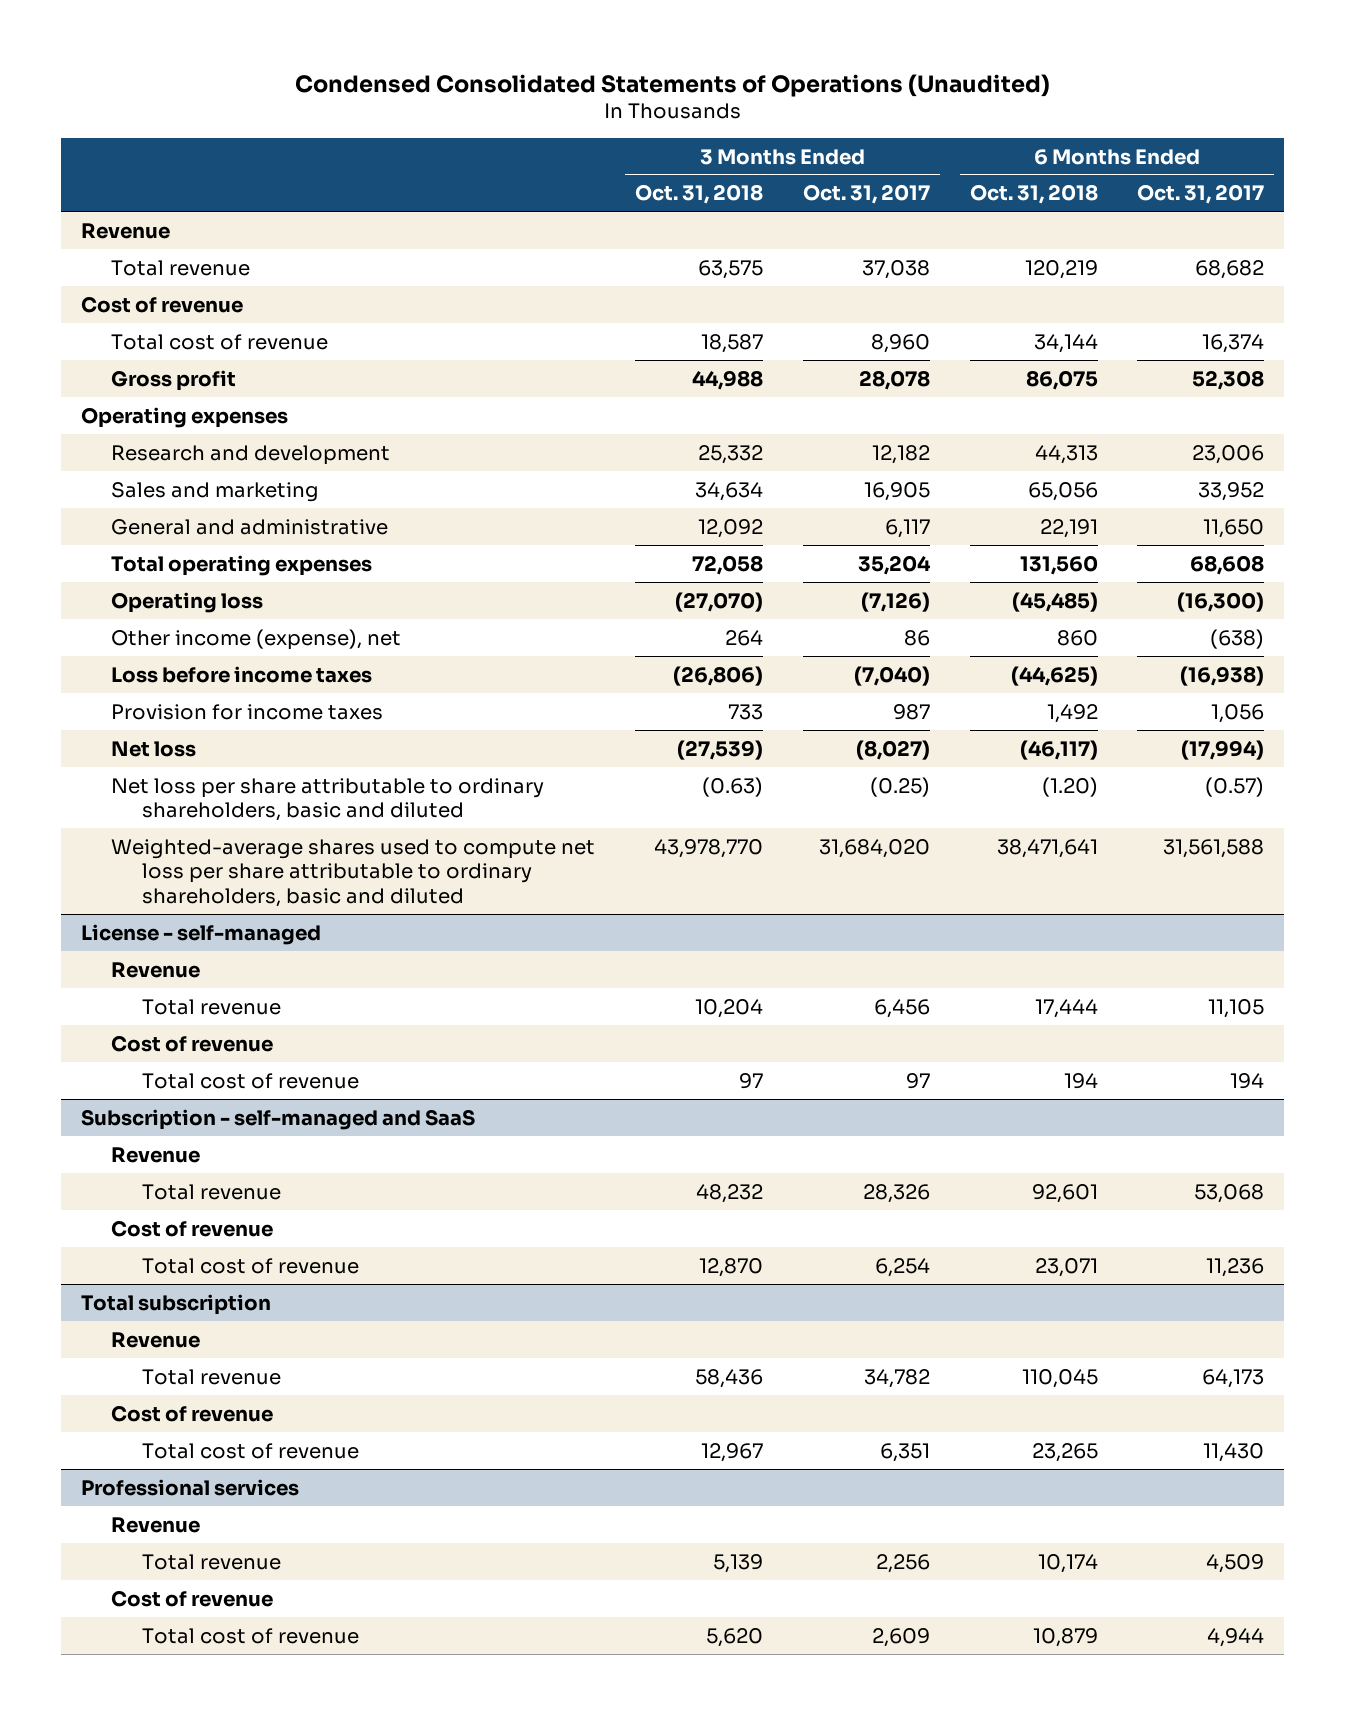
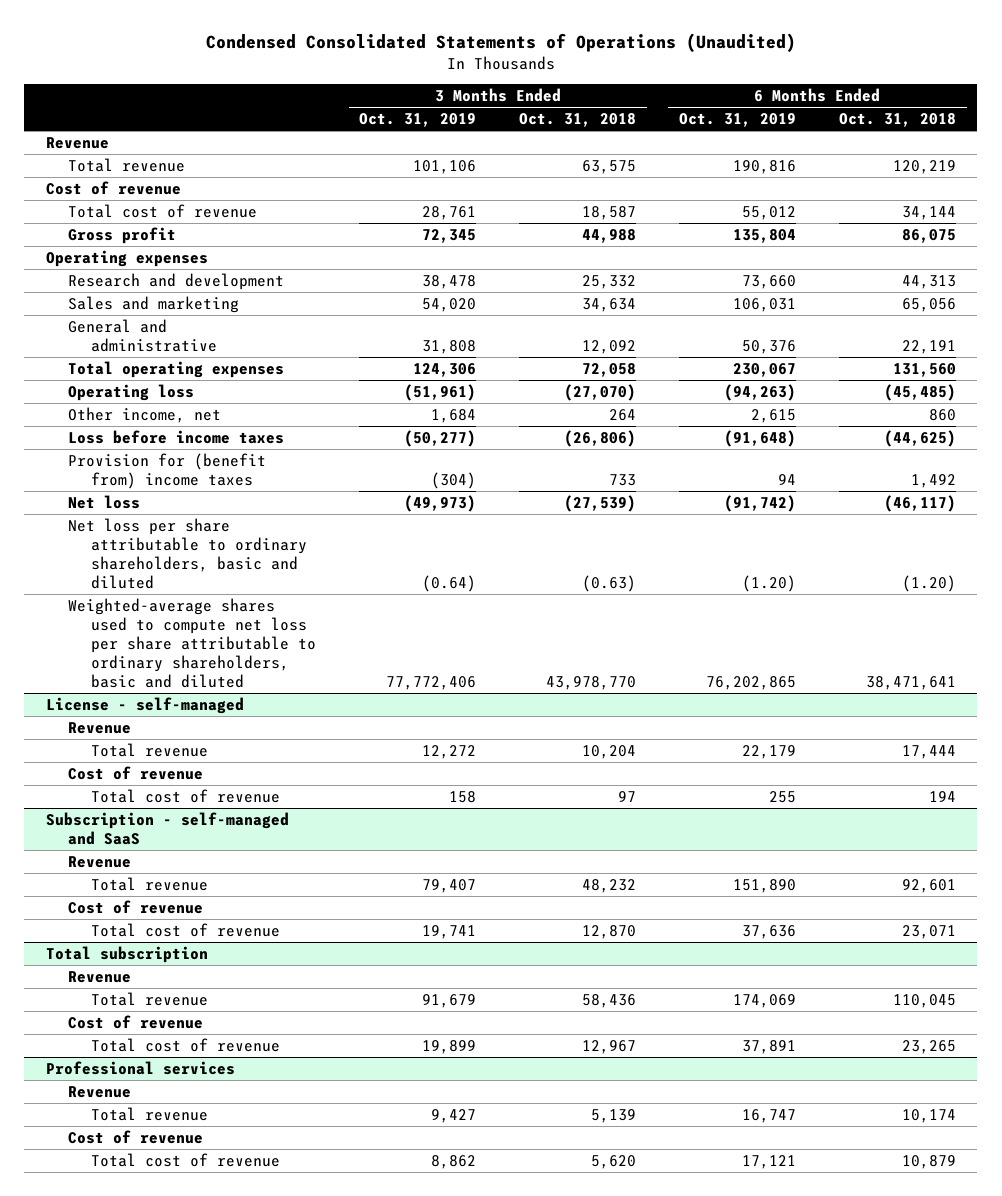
[802,184,930,205] Oct. 31, 2017 -> none
[1137,184,1265,205] Oct. 31, 2017 -> none
none -> [359,113,477,128] Oct. 31, 2019
none -> [679,113,797,128] Oct. 31, 2019
[111,628,402,650] Other income (expense), net -> [68,406,222,423] Other income, net
[111,703,384,720] Provision for income taxes -> [68,452,267,489] Provision for (benefit from) income taxes

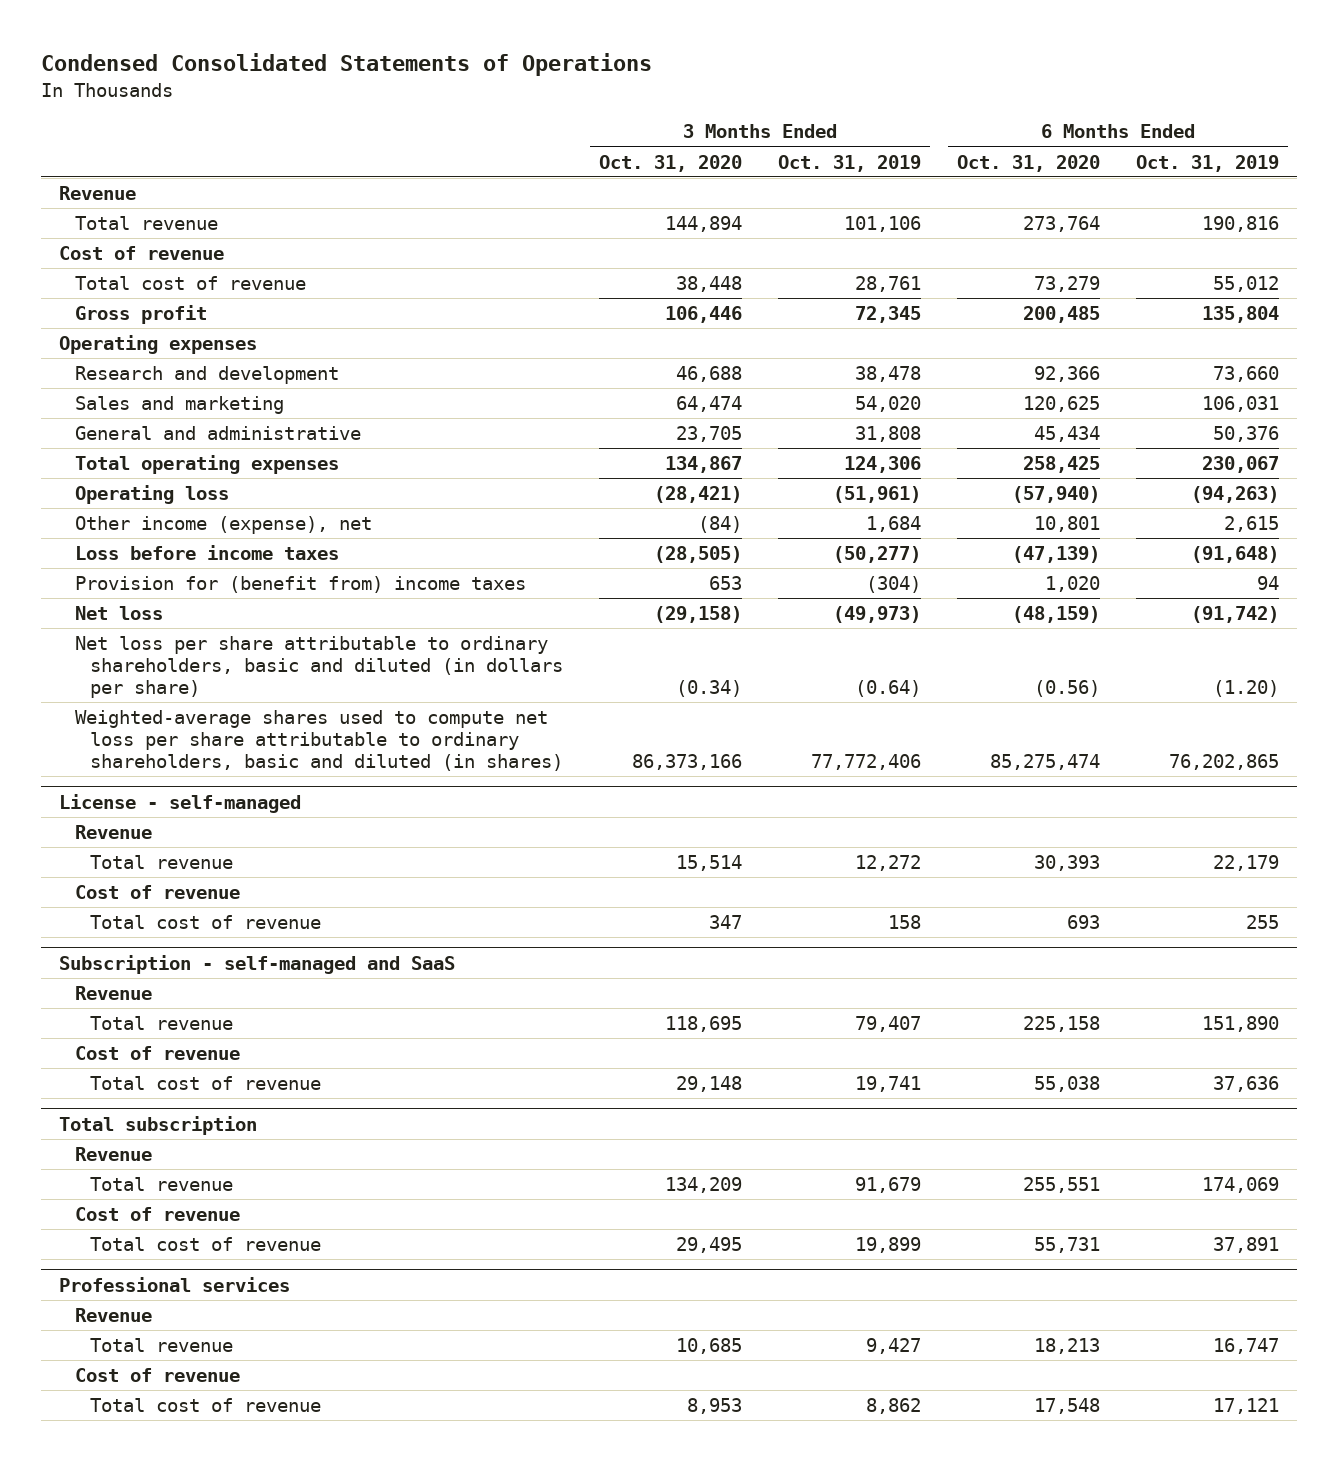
[205,33,796,53] Condensed Consolidated Statements of Operations (Unaudited) -> [41,53,653,77] Condensed Consolidated Statements of Operations
[519,113,637,128] Oct. 31, 2018 -> none
[838,113,956,128] Oct. 31, 2018 -> none
none -> [599,154,743,172] Oct. 31, 2020
none -> [957,154,1101,172] Oct. 31, 2020
[68,406,222,423] Other income, net -> [74,516,372,535] Other income (expense), net
[68,517,308,589] Net loss per share attributable to ordinary shareholders, basic and diluted -> [74,636,564,699] Net loss per share attributable to ordinary shareholders, basic and diluted (in dollars per share)
[68,597,317,688] Weighted-average shares used to compute net loss per share attributable to ordinary shareholders, basic and diluted -> [74,710,564,772] Weighted-average shares used to compute net loss per share attributable to ordinary shareholders, basic and diluted (in shares)

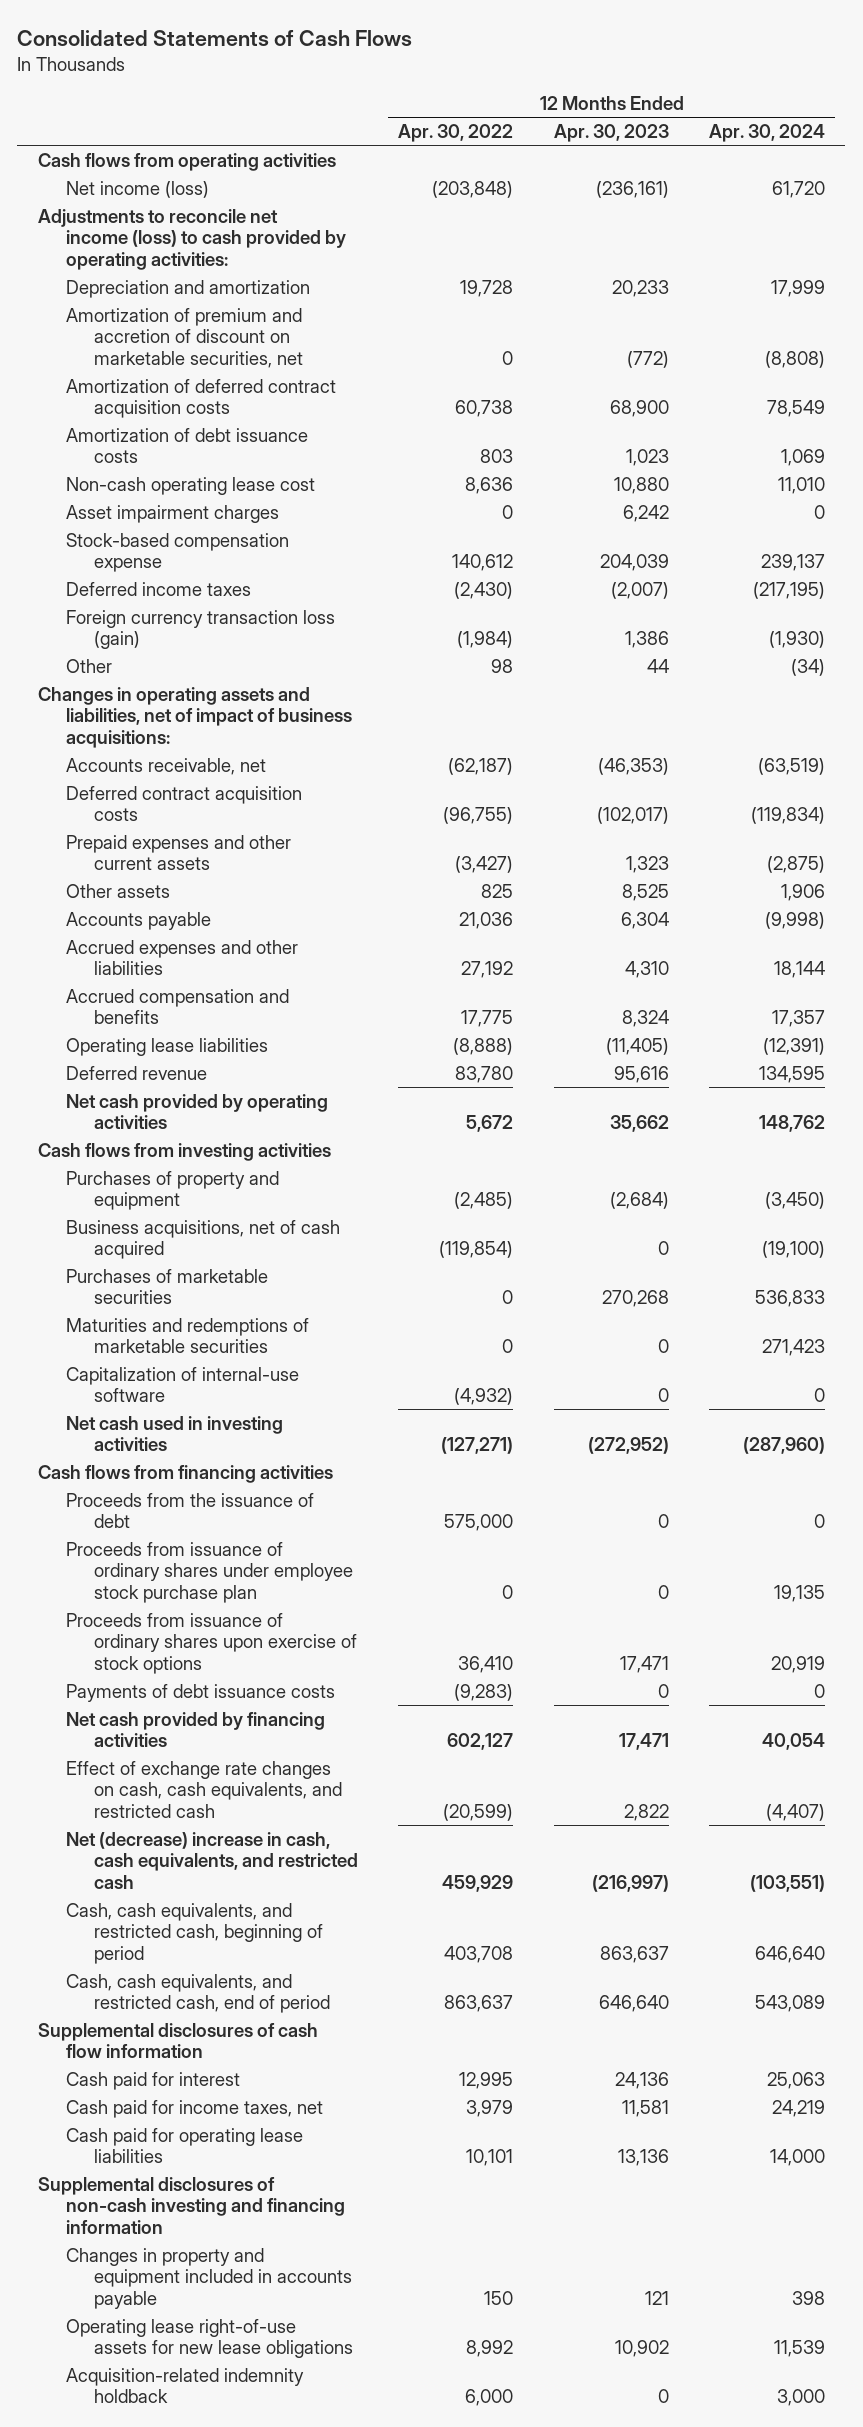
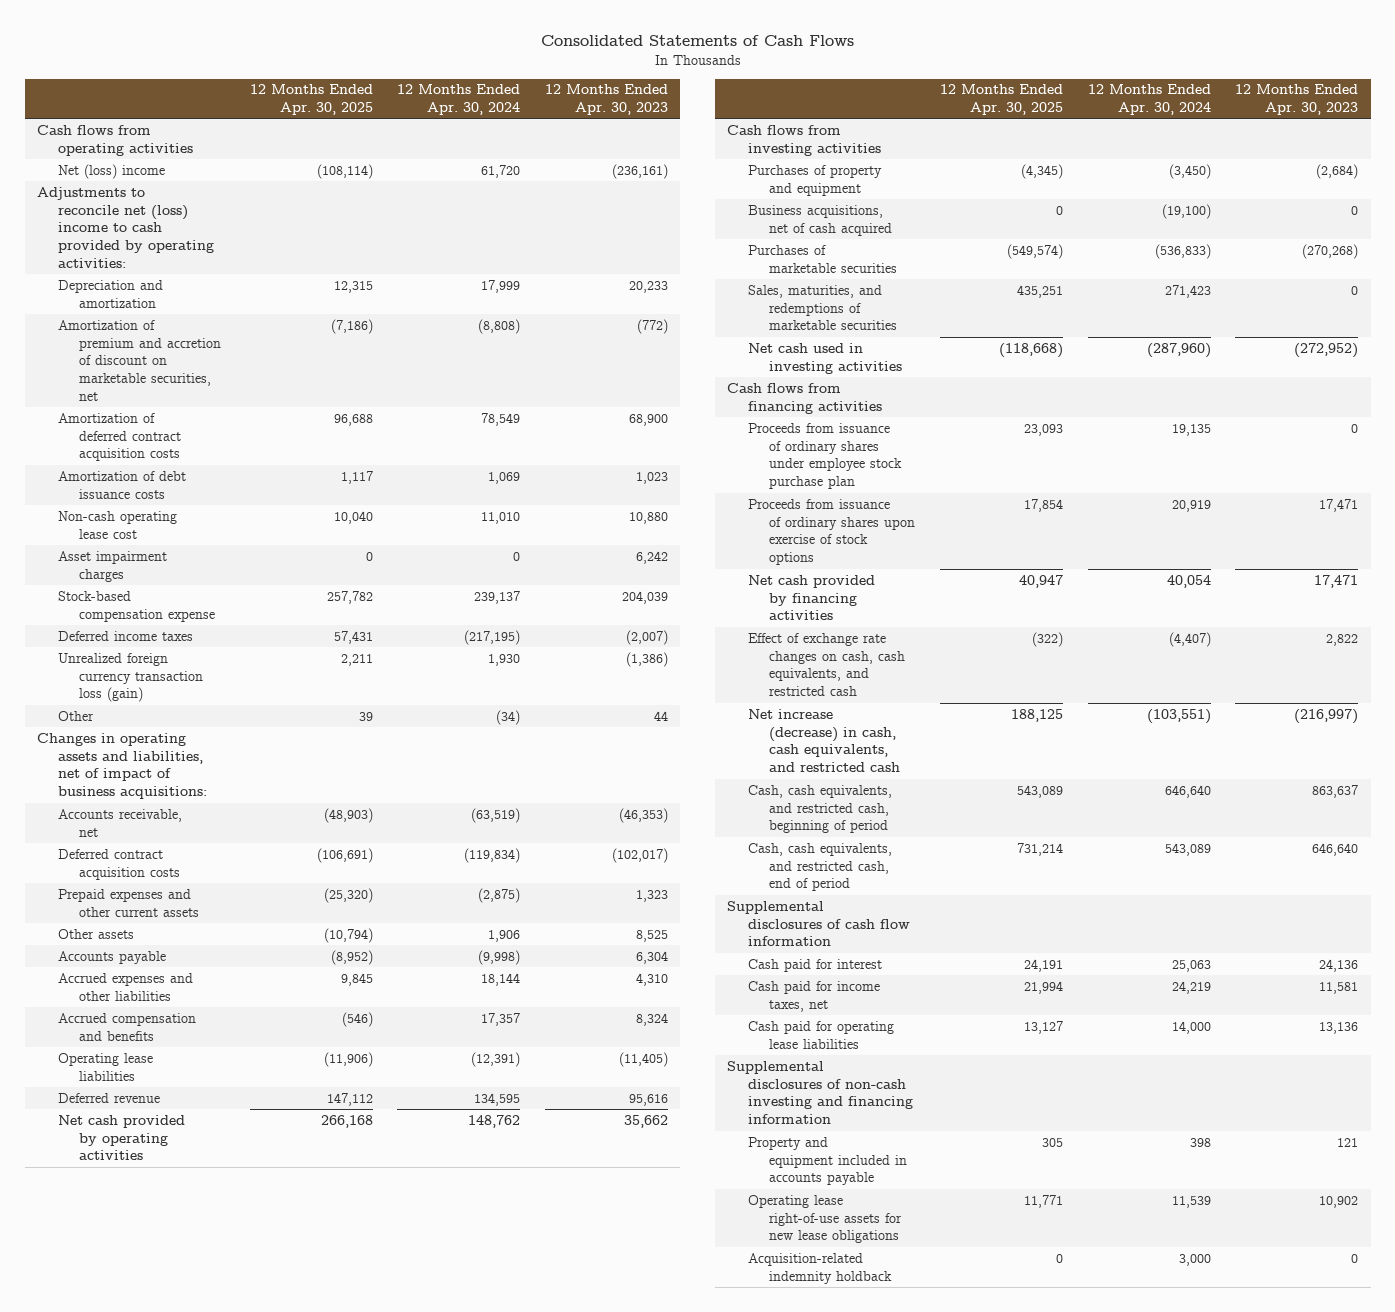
[398,124,514,143] Apr. 30, 2022 -> none
none -> [249,84,373,116] 12 Months Ended Apr. 30, 2025
[65,180,209,198] Net income (loss) -> [57,163,165,179] Net (loss) income
[37,208,346,270] Adjustments to reconcile net income (loss) to cash provided by operating activities: -> [36,186,214,269] Adjustments to reconcile net (loss) income to cash provided by operating activities:
[65,609,335,650] Foreign currency transaction loss (gain) -> [57,652,204,703] Unrealized foreign currency transaction loss (gain)
[624,631,669,649] 1,386 -> [625,651,668,667] (1,386)
[769,631,826,649] (1,930) -> [488,653,521,666] 1,930
[65,1366,299,1403] Capitalization of internal-use software -> none
[601,1290,669,1308] 270,268 -> [1302,243,1359,259] (270,268)
[755,1290,826,1308] 536,833 -> [1154,243,1211,259] (536,833)
[65,1317,309,1354] Maturities and redemptions of marketable securities -> [748,284,898,331] Sales, maturities, and redemptions of marketable securities
[65,1492,314,1529] Proceeds from the issuance of debt -> none
[65,1683,335,1702] Payments of debt issuance costs -> none
[65,1831,358,1889] Net (decrease) increase in cash, cash equivalents, and restricted cash -> [748,708,901,773] Net increase (decrease) in cash, cash equivalents, and restricted cash
[65,2247,352,2309] Changes in property and equipment included in accounts payable -> [748,1136,908,1186] Property and equipment included in accounts payable

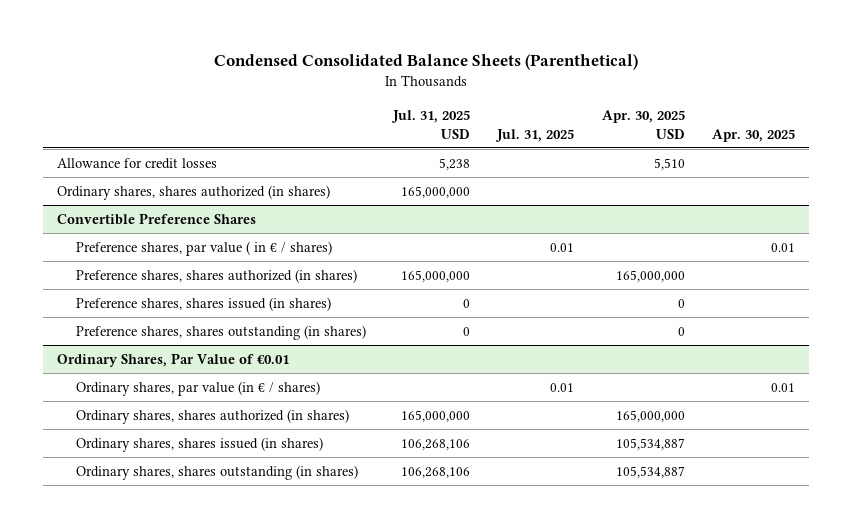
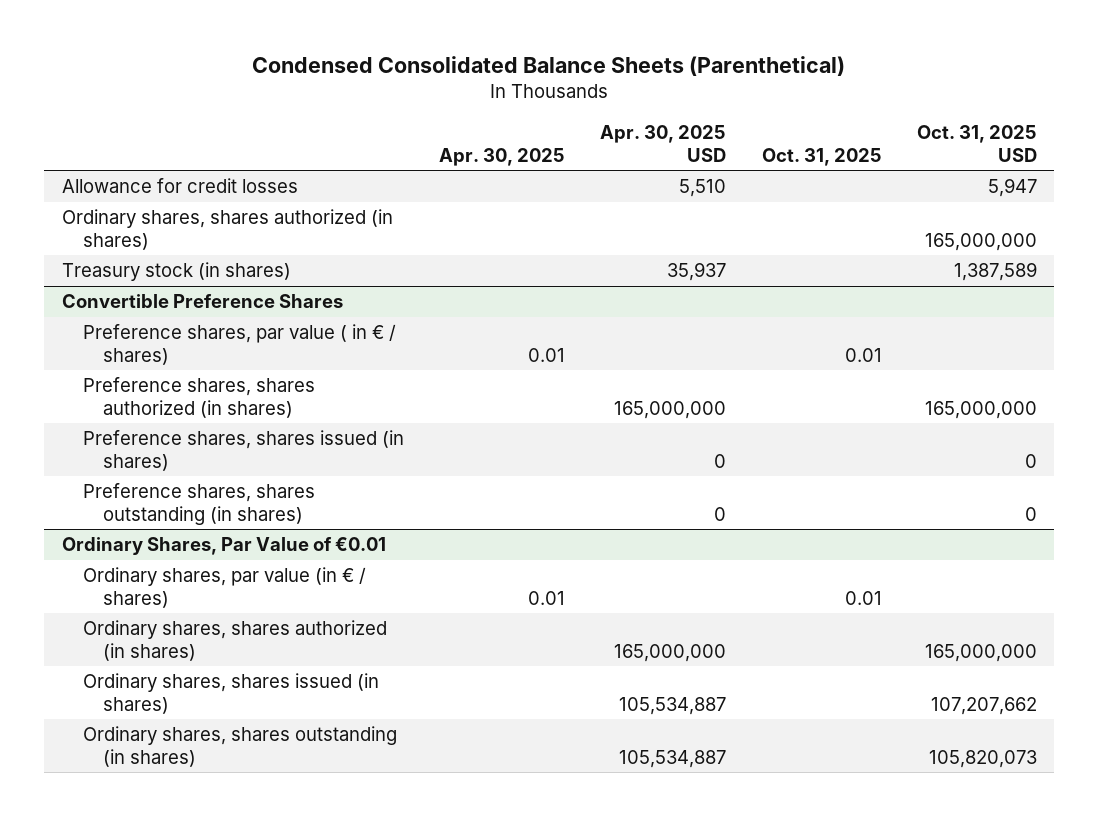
[390,109,470,139] Jul. 31, 2025 USD -> none
[495,128,575,142] Jul. 31, 2025 -> none
none -> [761,147,882,166] Oct. 31, 2025
none -> [916,125,1037,162] Oct. 31, 2025 USD
none -> [61,262,291,282] Treasury stock (in shares)

